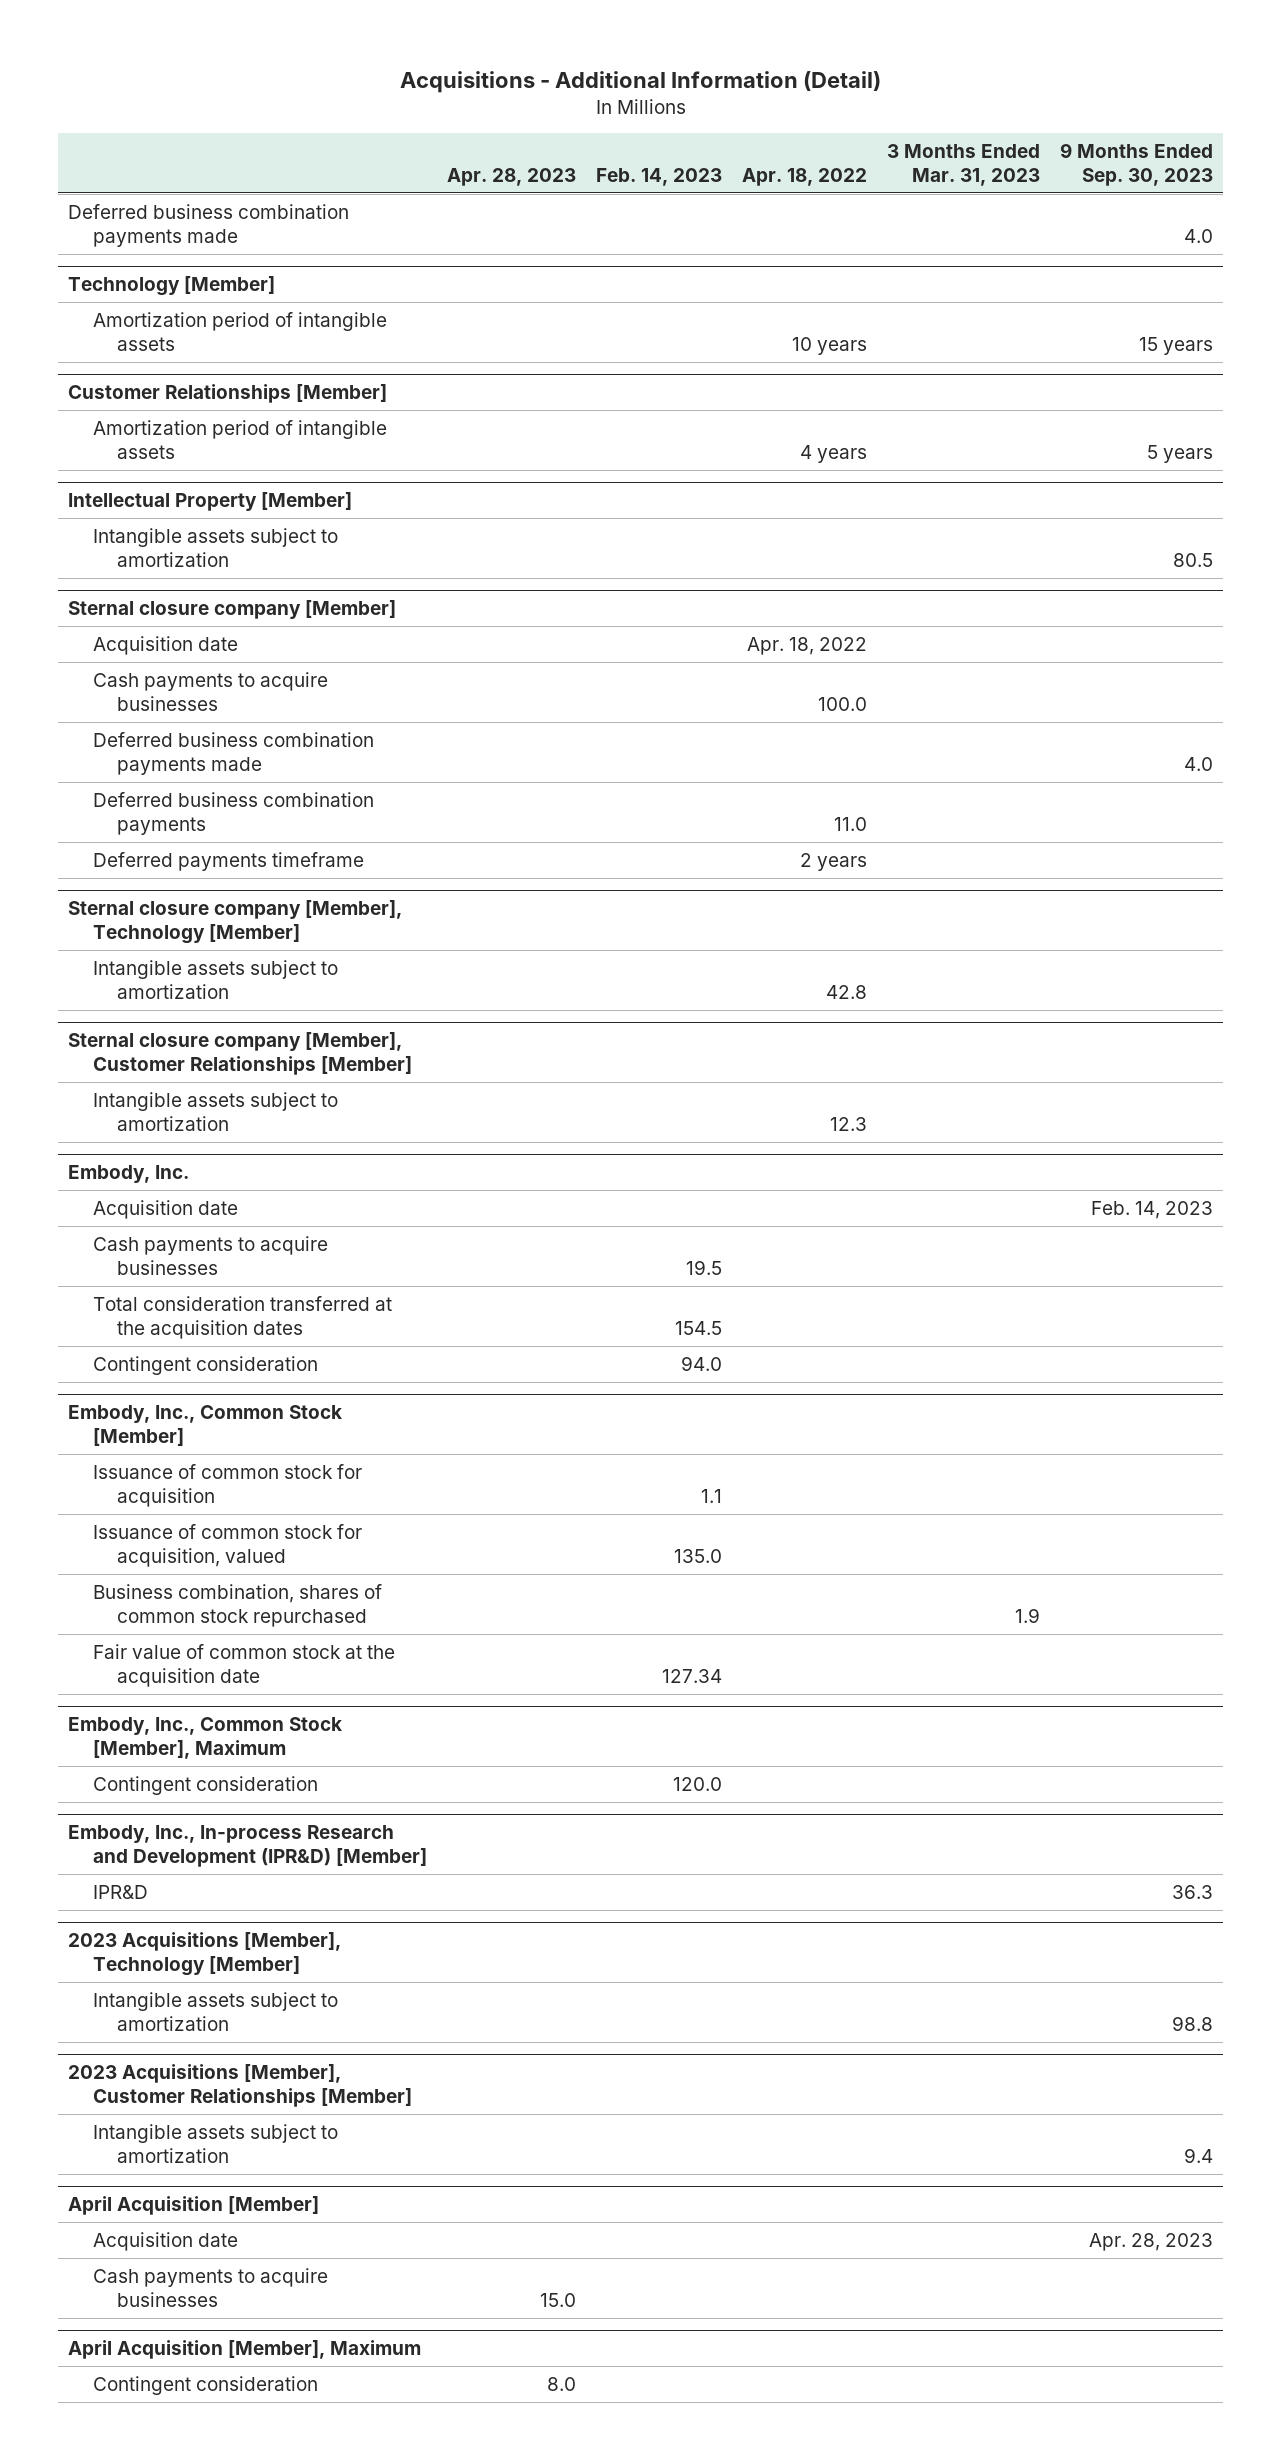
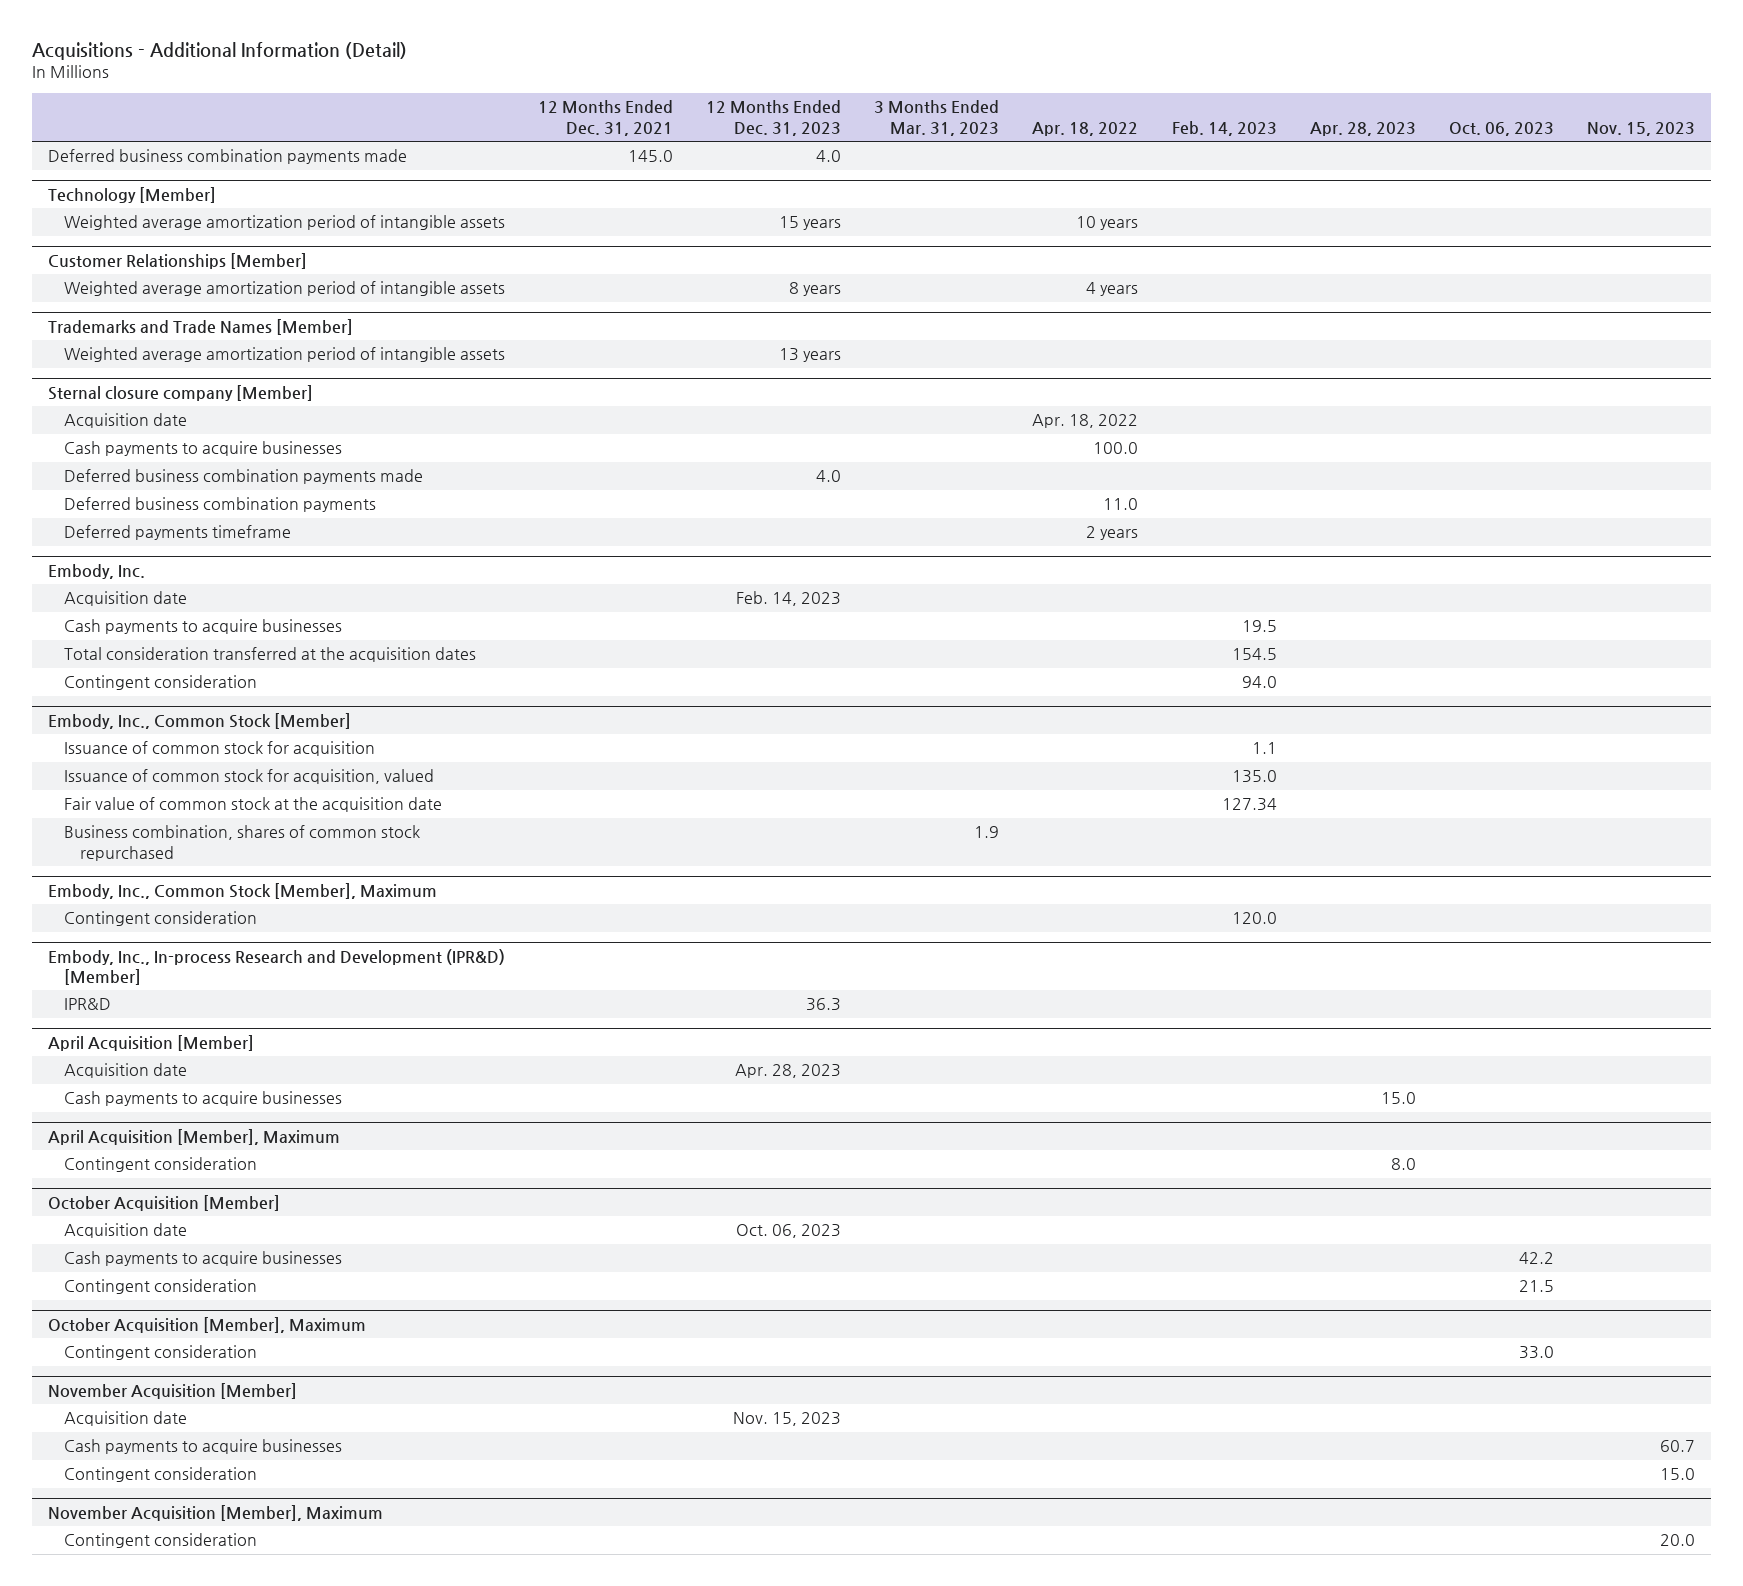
[1059,142,1213,186] 9 Months Ended Sep. 30, 2023 -> none
none -> [538,100,674,136] 12 Months Ended Dec. 31, 2021
none -> [706,100,842,136] 12 Months Ended Dec. 31, 2023
none -> [1448,121,1554,136] Oct. 06, 2023
none -> [1586,121,1695,136] Nov. 15, 2023
[92,311,387,352] Amortization period of intangible assets -> [63,215,505,231] Weighted average amortization period of intangible assets
[68,491,353,511] Intellectual Property [Member] -> none
[92,527,338,568] Intangible assets subject to amortization -> none
[92,419,387,460] Amortization period of intangible assets -> [63,281,505,297] Weighted average amortization period of intangible assets
none -> [48,318,354,335] Trademarks and Trade Names [Member]
none -> [63,347,505,363] Weighted average amortization period of intangible assets
[68,899,403,945] Sternal closure company [Member], Technology [Member] -> none
[92,959,338,1000] Intangible assets subject to amortization -> none
[68,1031,412,1076] Sternal closure company [Member], Customer Relationships [Member] -> none
[92,1091,338,1132] Intangible assets subject to amortization -> none
[92,1583,382,1628] Business combination, shares of common stock repurchased -> [63,825,420,861] Business combination, shares of common stock repurchased
[68,1931,342,1977] 2023 Acquisitions [Member], Technology [Member] -> none
[92,1991,338,2032] Intangible assets subject to amortization -> none
[68,2063,412,2108] 2023 Acquisitions [Member], Customer Relationships [Member] -> none
[92,2123,338,2164] Intangible assets subject to amortization -> none
none -> [48,1194,281,1211] October Acquisition [Member]
none -> [63,1223,187,1239] Acquisition date
none -> [63,1251,342,1267] Cash payments to acquire businesses
none -> [63,1279,257,1295] Contingent consideration
none -> [48,1316,367,1333] October Acquisition [Member], Maximum
none -> [63,1345,257,1361] Contingent consideration
none -> [48,1382,298,1399] November Acquisition [Member]
none -> [63,1411,187,1427] Acquisition date
none -> [63,1439,342,1455] Cash payments to acquire businesses
none -> [63,1467,257,1483] Contingent consideration
none -> [48,1504,384,1521] November Acquisition [Member], Maximum
none -> [63,1533,257,1549] Contingent consideration

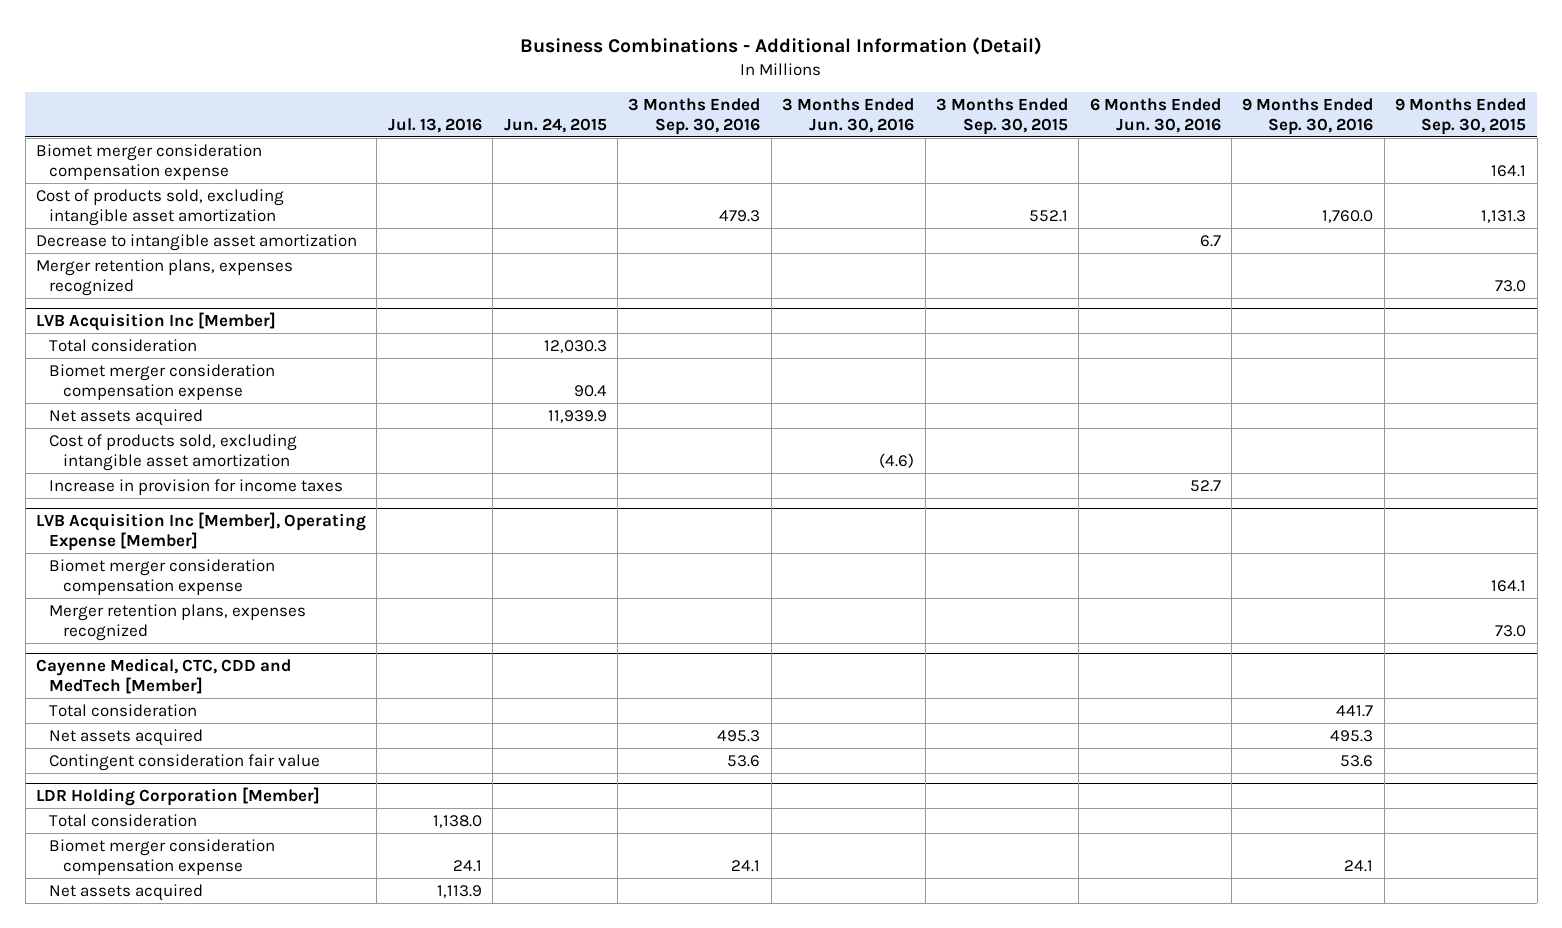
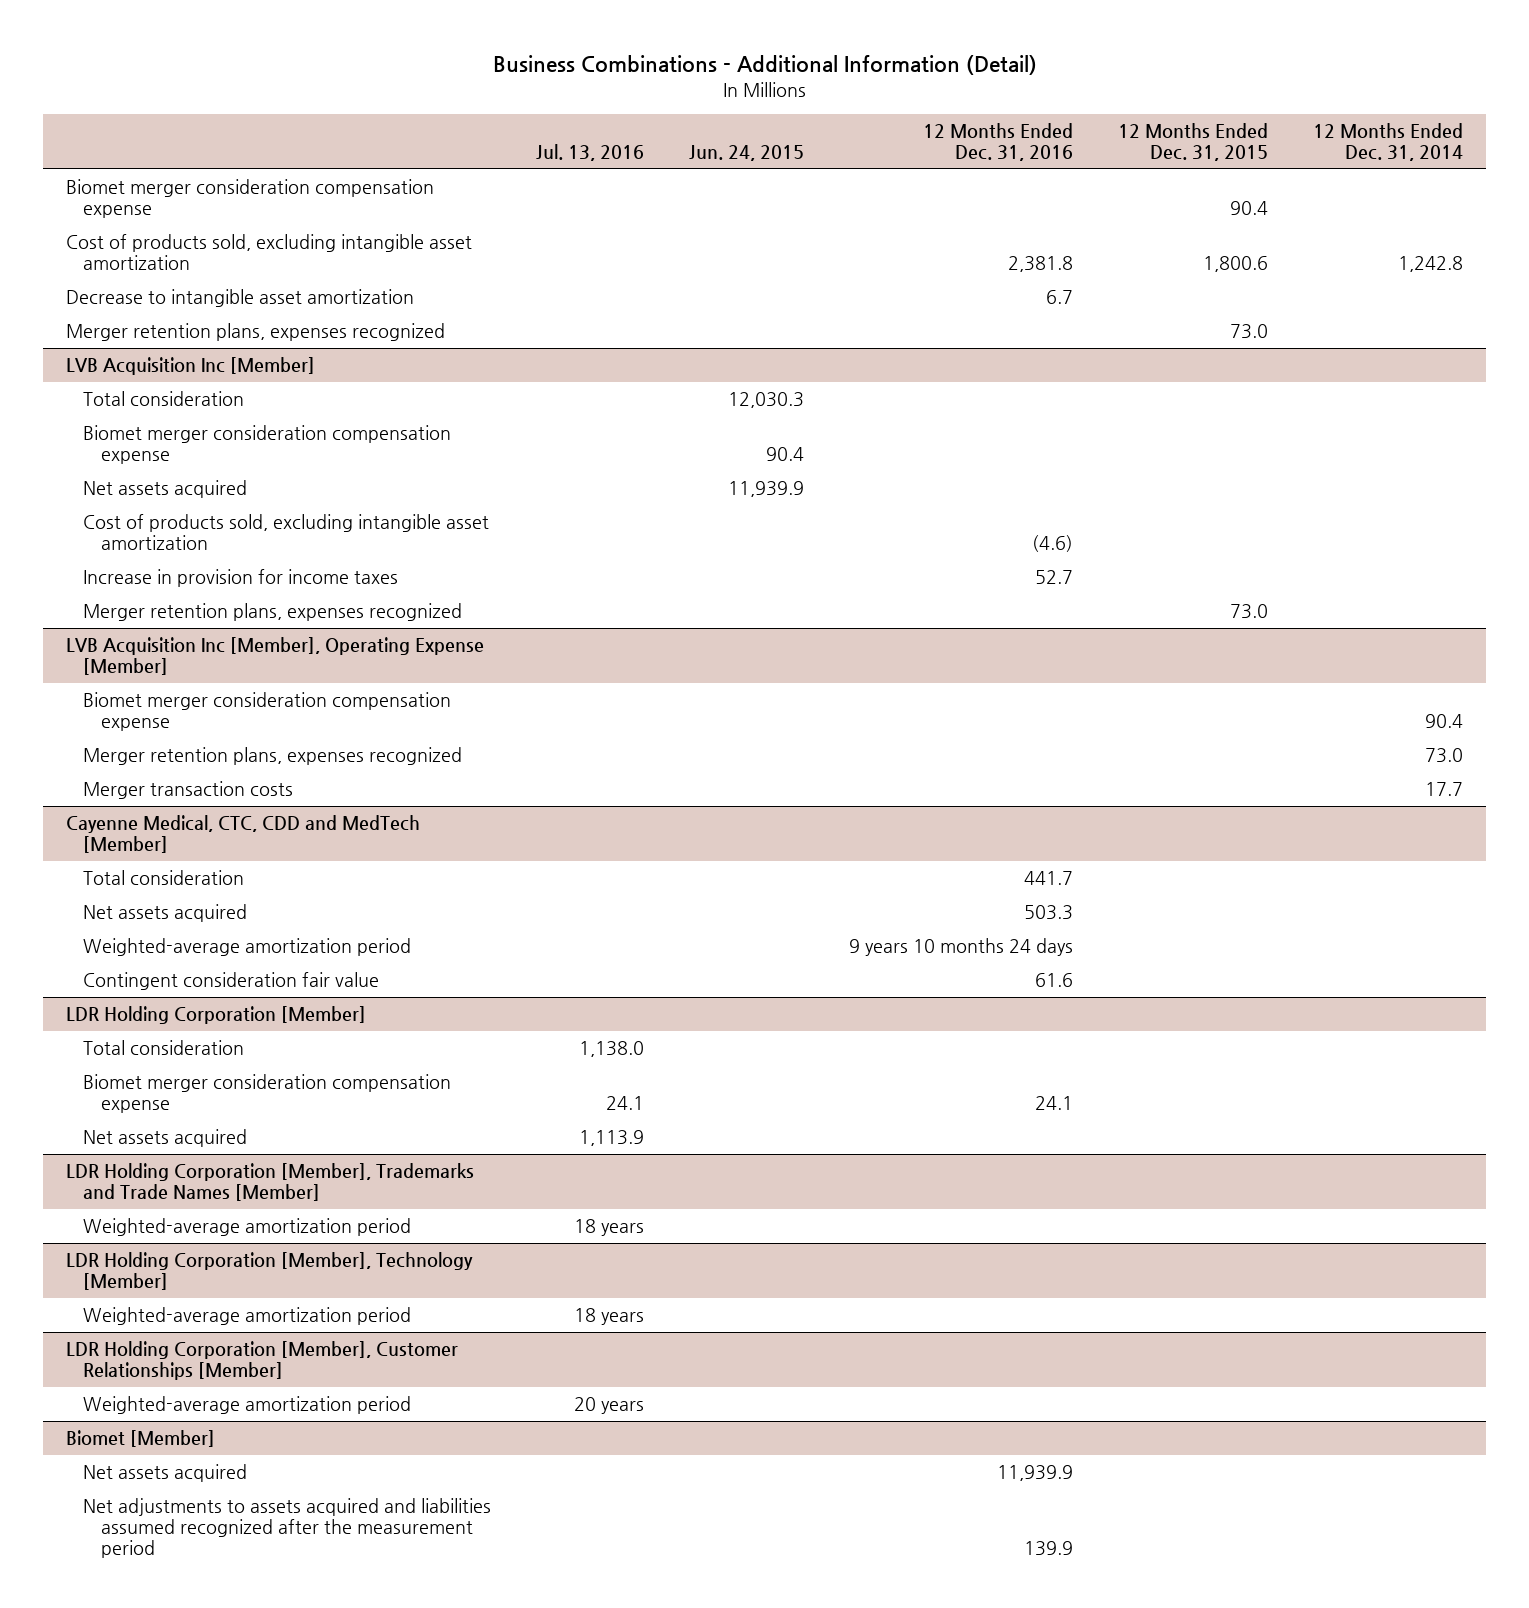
[628,97,761,135] 3 Months Ended Sep. 30, 2016 -> none
[782,97,915,133] 3 Months Ended Jun. 30, 2016 -> none
[935,97,1068,135] 3 Months Ended Sep. 30, 2015 -> none
[1089,97,1221,133] 6 Months Ended Jun. 30, 2016 -> none
[1242,97,1374,135] 9 Months Ended Sep. 30, 2016 -> none
[1395,97,1527,135] 9 Months Ended Sep. 30, 2015 -> none
none -> [923,123,1074,162] 12 Months Ended Dec. 31, 2016
none -> [1118,123,1269,162] 12 Months Ended Dec. 31, 2015
none -> [1313,123,1464,162] 12 Months Ended Dec. 31, 2014
none -> [83,603,463,622] Merger retention plans, expenses recognized
none -> [83,781,294,800] Merger transaction costs
none -> [83,938,412,957] Weighted-average amortization period
none -> [65,1163,474,1202] LDR Holding Corporation [Member], Trademarks and Trade Names [Member]
none -> [83,1218,412,1237] Weighted-average amortization period
none -> [65,1252,473,1291] LDR Holding Corporation [Member], Technology [Member]
none -> [83,1307,412,1326] Weighted-average amortization period
none -> [65,1341,458,1381] LDR Holding Corporation [Member], Customer Relationships [Member]
none -> [83,1396,412,1415] Weighted-average amortization period
none -> [65,1430,215,1448] Biomet [Member]
none -> [83,1464,248,1483] Net assets acquired
none -> [83,1498,492,1559] Net adjustments to assets acquired and liabilities assumed recognized after the measurement period

